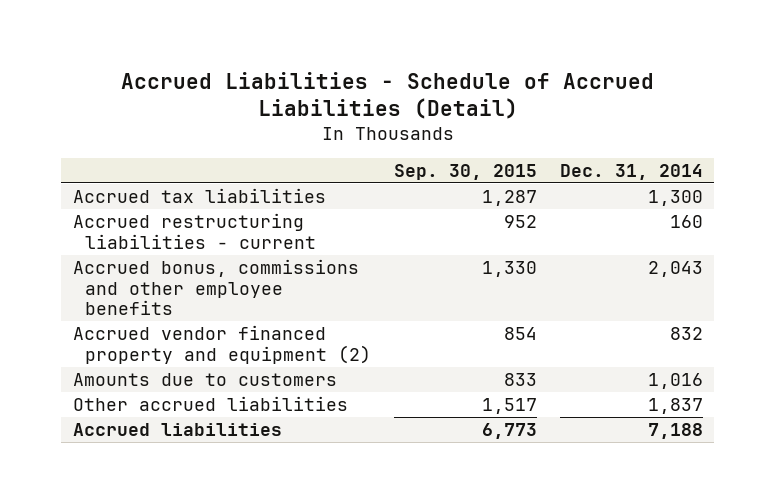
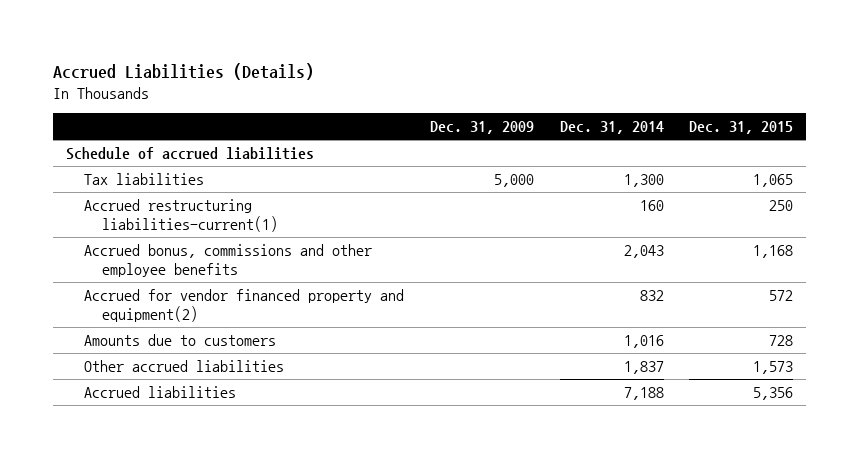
[120,71,654,120] Accrued Liabilities - Schedule of Accrued Liabilities (Detail) -> [53,63,315,81] Accrued Liabilities (Details)
[394,163,538,180] Sep. 30, 2015 -> none
none -> [429,120,534,134] Dec. 31, 2009
none -> [689,120,794,134] Dec. 31, 2015
none -> [66,146,315,160] Schedule of accrued liabilities
[72,187,326,203] Accrued tax liabilities -> [84,172,205,185] Tax liabilities
[72,212,317,249] Accrued restructuring liabilities - current -> [84,198,279,232] Accrued restructuring liabilities-current(1)
[72,324,372,364] Accrued vendor financed property and equipment (2) -> [84,288,405,322] Accrued for vendor financed property and equipment(2)

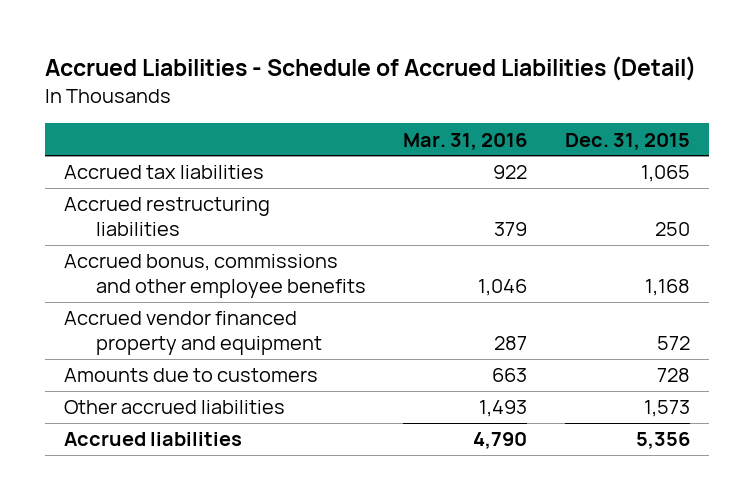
[53,63,315,81] Accrued Liabilities (Details) -> [44,55,696,81] Accrued Liabilities - Schedule of Accrued Liabilities (Detail)
[429,120,534,134] Dec. 31, 2009 -> none
[559,120,664,134] Dec. 31, 2014 -> none
none -> [403,132,528,150] Mar. 31, 2016
[66,146,315,160] Schedule of accrued liabilities -> none
[84,172,205,185] Tax liabilities -> [63,165,264,180] Accrued tax liabilities
[84,198,279,232] Accrued restructuring liabilities-current(1) -> [63,197,270,237] Accrued restructuring liabilities
[84,288,405,322] Accrued for vendor financed property and equipment(2) -> [63,311,322,356] Accrued vendor financed property and equipment

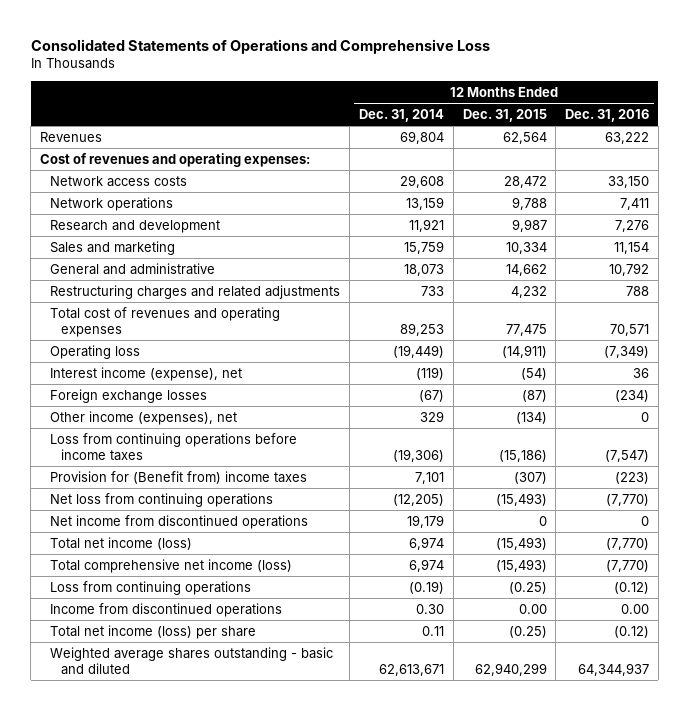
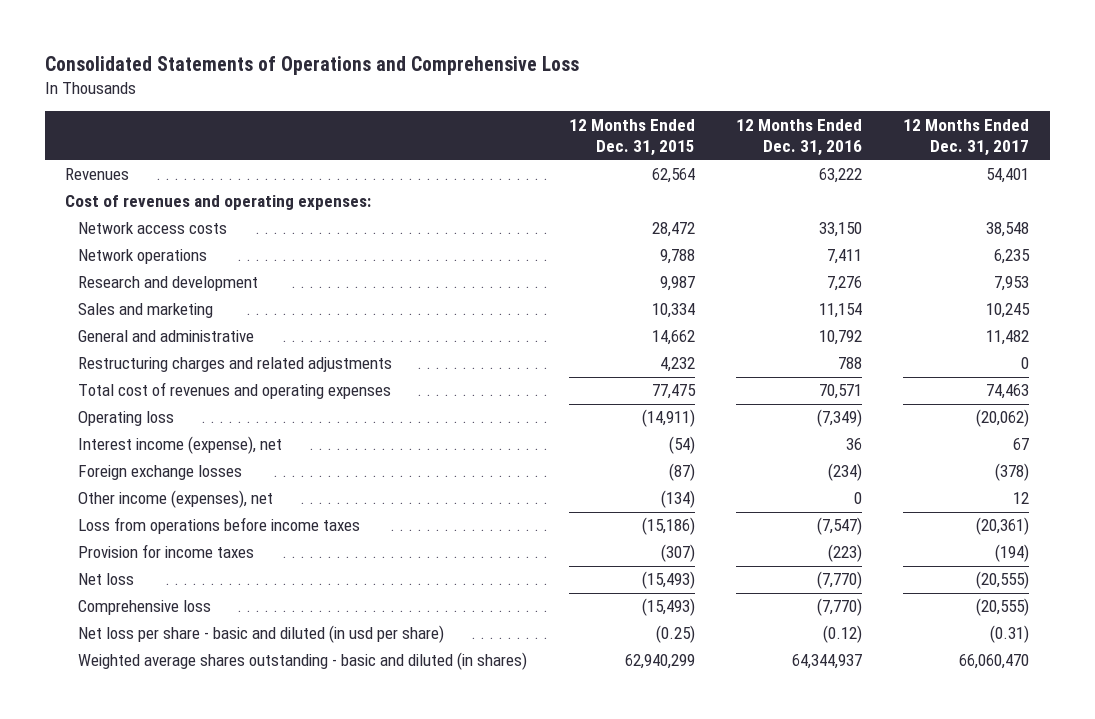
[359,108,445,122] Dec. 31, 2014 -> none
none -> [903,118,1030,157] 12 Months Ended Dec. 31, 2017
[50,492,274,507] Net loss from continuing operations -> none
[50,514,309,529] Net income from discontinued operations -> none
[50,602,283,617] Income from discontinued operations -> none
[50,624,257,639] Total net income (loss) per share -> none
[50,432,298,461] Loss from continuing operations before income taxes -> [78,517,361,535] Loss from operations before income taxes
[50,470,308,484] Provision for (Benefit from) income taxes -> [78,544,255,559] Provision for income taxes
[50,536,193,550] Total net income (loss) -> [78,573,135,586] Net loss
[50,558,293,573] Total comprehensive net income (loss) -> [78,600,212,616] Comprehensive loss
[50,580,252,595] Loss from continuing operations -> [78,625,445,644] Net loss per share - basic and diluted (in usd per share)
[50,646,334,675] Weighted average shares outstanding - basic and diluted -> [78,652,528,671] Weighted average shares outstanding - basic and diluted (in shares)

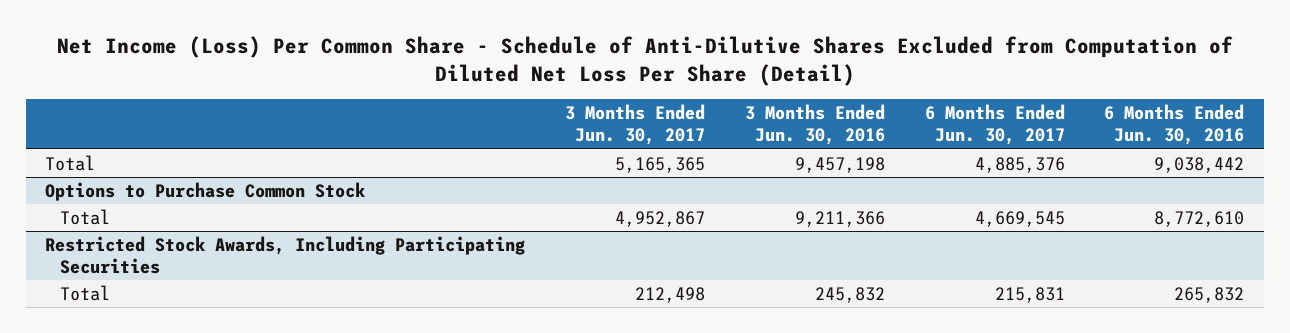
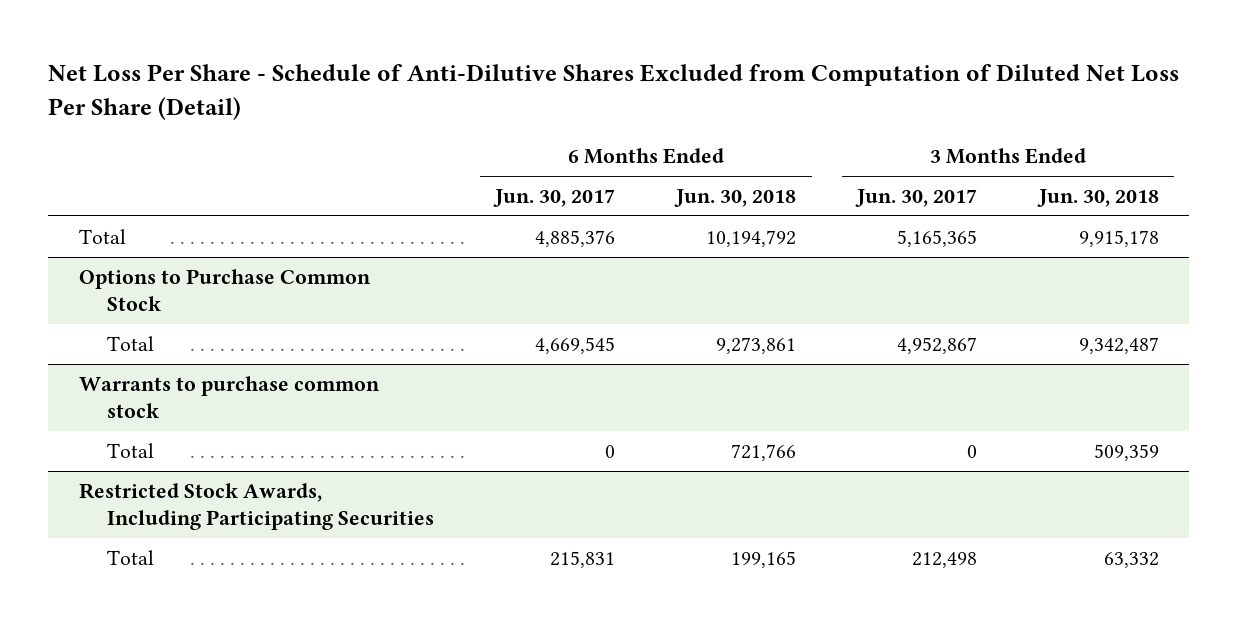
[56,36,1233,87] Net Income (Loss) Per Common Share - Schedule of Anti-Dilutive Shares Excluded from Computation of Diluted Net Loss Per Share (Detail) -> [48,64,1180,120] Net Loss Per Share - Schedule of Anti-Dilutive Shares Excluded from Computation of Diluted Net Loss Per Share (Detail)
[744,104,885,146] 3 Months Ended Jun. 30, 2016 -> none
[1104,104,1245,146] 6 Months Ended Jun. 30, 2016 -> none
none -> [674,188,797,207] Jun. 30, 2018
none -> [1036,188,1159,207] Jun. 30, 2018
none -> [78,375,380,418] Warrants to purchase common stock
none -> [106,442,154,458] Total

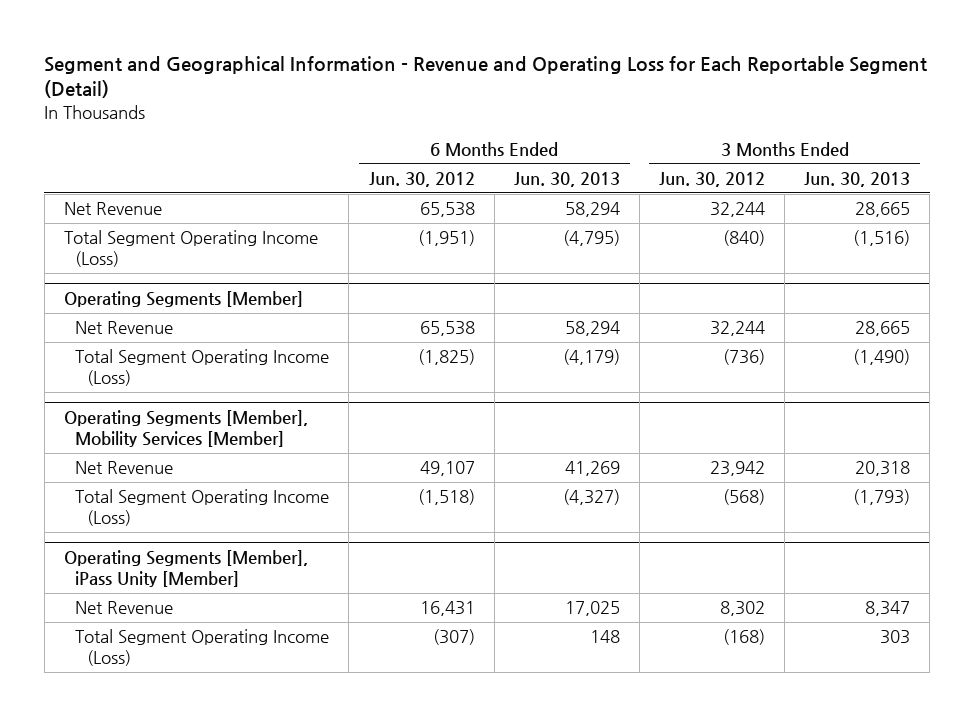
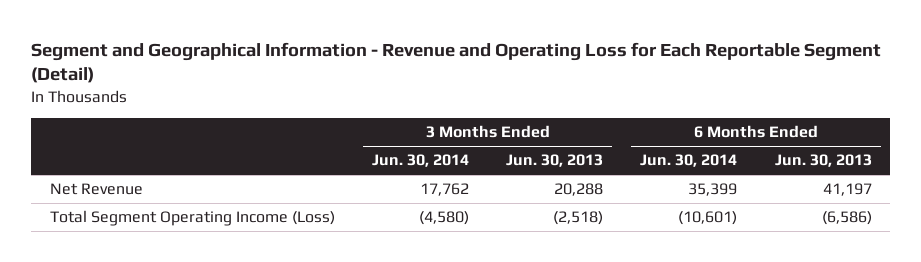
[368,171,475,187] Jun. 30, 2012 -> none
[659,171,766,187] Jun. 30, 2012 -> none
none -> [371,154,469,168] Jun. 30, 2014
none -> [640,154,738,168] Jun. 30, 2014
[63,290,303,307] Operating Segments [Member] -> none
[75,321,174,335] Net Revenue -> none
[75,349,330,387] Total Segment Operating Income (Loss) -> none
[63,409,308,447] Operating Segments [Member], Mobility Services [Member] -> none
[75,461,174,475] Net Revenue -> none
[75,489,330,527] Total Segment Operating Income (Loss) -> none
[63,549,308,587] Operating Segments [Member], iPass Unity [Member] -> none
[75,601,174,615] Net Revenue -> none
[75,629,330,667] Total Segment Operating Income (Loss) -> none
[564,202,620,218] 58,294 -> [822,183,872,197] 41,197
[855,202,911,218] 28,665 -> [554,183,604,197] 20,288
[562,230,620,247] (4,795) -> [821,211,872,226] (6,586)
[853,230,911,247] (1,516) -> [553,211,604,226] (2,518)

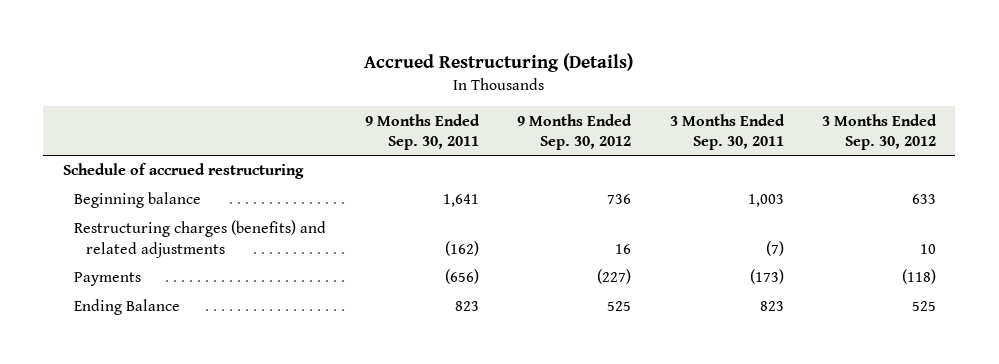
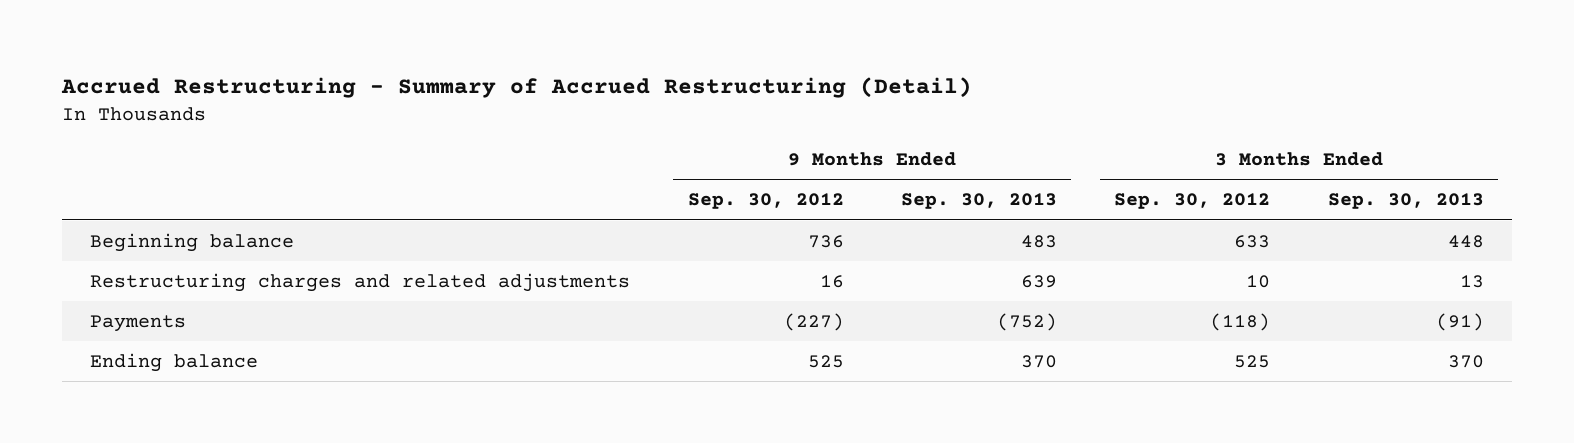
[364,53,634,73] Accrued Restructuring (Details) -> [60,76,972,98] Accrued Restructuring - Summary of Accrued Restructuring (Detail)
[364,113,480,150] 9 Months Ended Sep. 30, 2011 -> none
[669,113,785,150] 3 Months Ended Sep. 30, 2011 -> none
none -> [901,193,1058,210] Sep. 30, 2013
none -> [1327,193,1484,210] Sep. 30, 2013
[62,163,304,180] Schedule of accrued restructuring -> none
[74,220,327,258] Restructuring charges (benefits) and related adjustments -> [90,272,631,292] Restructuring charges and related adjustments
[74,299,181,316] Ending Balance -> [90,352,259,372] Ending balance

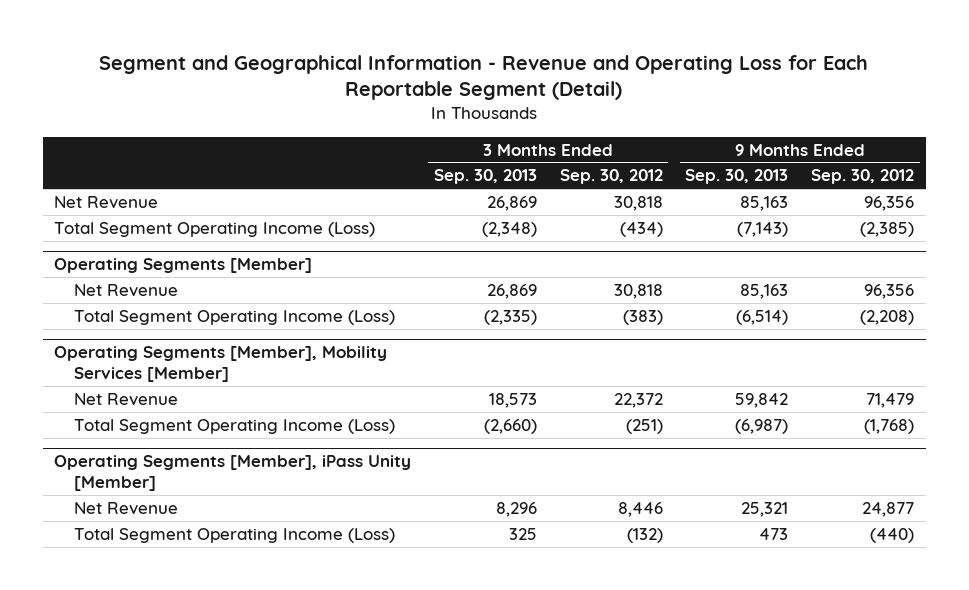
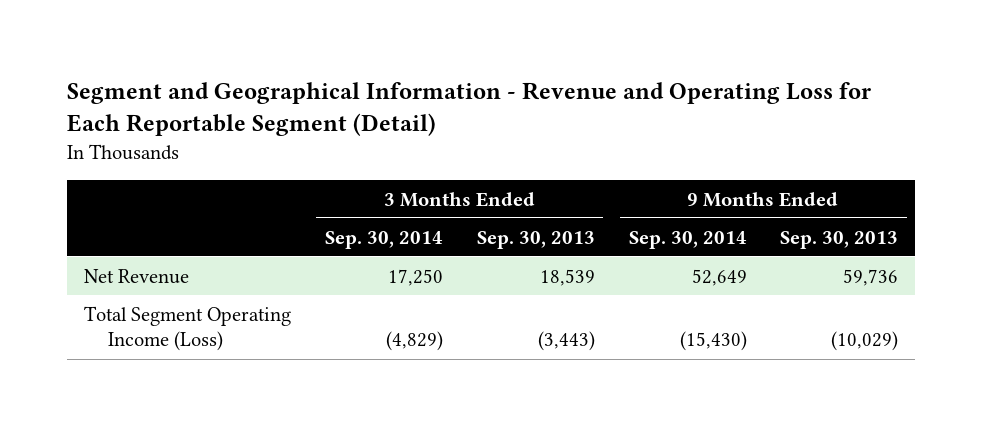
[559,169,663,185] Sep. 30, 2012 -> none
[811,169,915,185] Sep. 30, 2012 -> none
none -> [324,230,443,249] Sep. 30, 2014
none -> [628,230,747,249] Sep. 30, 2014
[54,258,313,274] Operating Segments [Member] -> none
[74,283,179,297] Net Revenue -> none
[74,309,396,325] Total Segment Operating Income (Loss) -> none
[54,346,388,383] Operating Segments [Member], Mobility Services [Member] -> none
[74,392,179,406] Net Revenue -> none
[74,418,396,434] Total Segment Operating Income (Loss) -> none
[54,455,412,492] Operating Segments [Member], iPass Unity [Member] -> none
[74,501,179,515] Net Revenue -> none
[74,527,396,543] Total Segment Operating Income (Loss) -> none
[487,195,538,211] 26,869 -> [539,268,595,286] 18,539
[740,195,789,211] 85,163 -> [843,268,899,286] 59,736
[482,221,538,237] (2,348) -> [537,331,595,352] (3,443)
[737,221,789,237] (7,143) -> [831,331,899,352] (10,029)

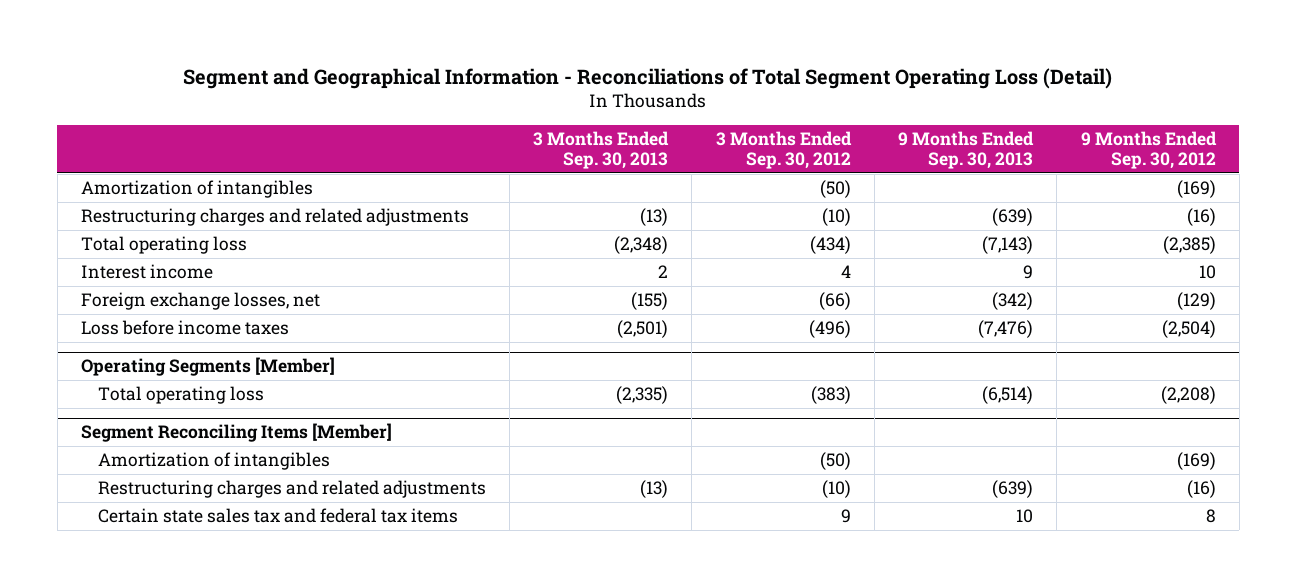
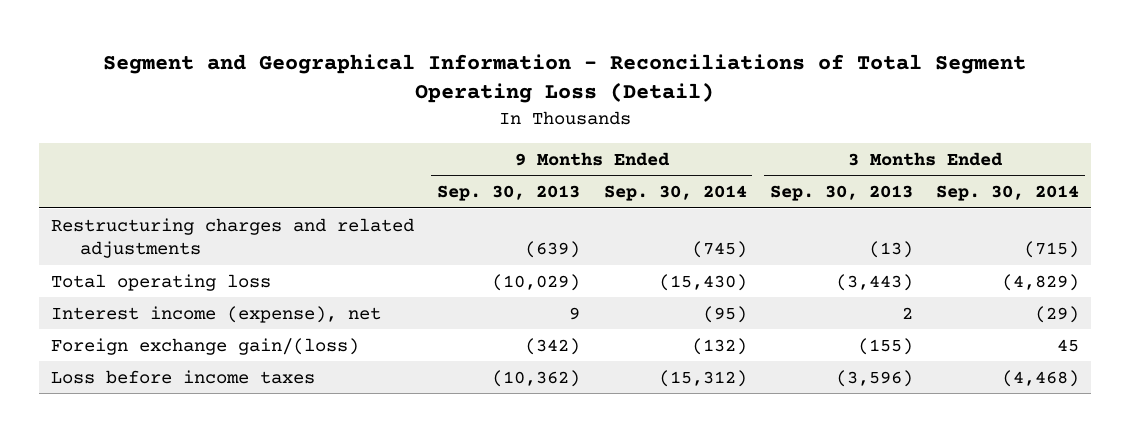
[715,130,852,170] 3 Months Ended Sep. 30, 2012 -> none
[1080,130,1217,170] 9 Months Ended Sep. 30, 2012 -> none
none -> [603,185,747,202] Sep. 30, 2014
none -> [936,185,1080,202] Sep. 30, 2014
[80,180,313,199] Amortization of intangibles -> none
[80,357,335,377] Operating Segments [Member] -> none
[97,386,264,405] Total operating loss -> none
[80,423,392,443] Segment Reconciling Items [Member] -> none
[97,452,330,471] Amortization of intangibles -> none
[97,480,486,499] Restructuring charges and related adjustments -> none
[97,508,458,524] Certain state sales tax and federal tax items -> none
[614,236,669,255] (2,348) -> [836,273,914,291] (3,443)
[982,236,1034,255] (7,143) -> [492,273,581,291] (10,029)
[80,264,213,280] Interest income -> [50,305,381,323] Interest income (expense), net
[80,292,320,311] Foreign exchange losses, net -> [50,337,359,355] Foreign exchange gain/(loss)
[617,320,669,339] (2,501) -> [836,369,914,387] (3,596)
[978,320,1034,339] (7,476) -> [492,369,581,387] (10,362)

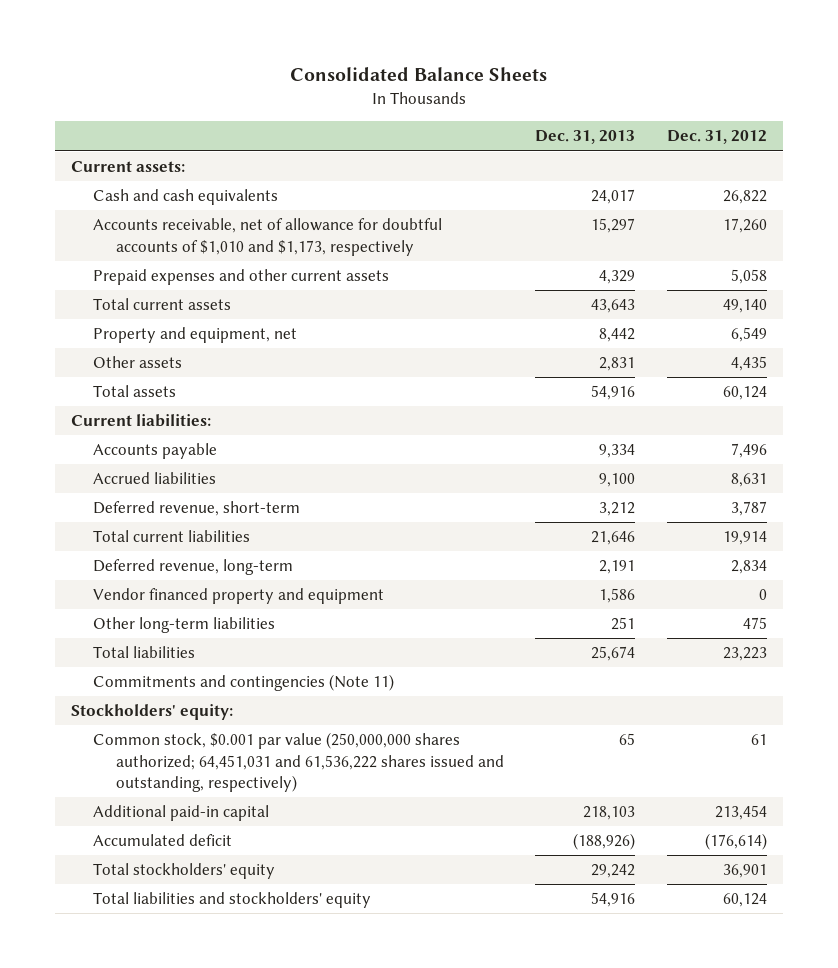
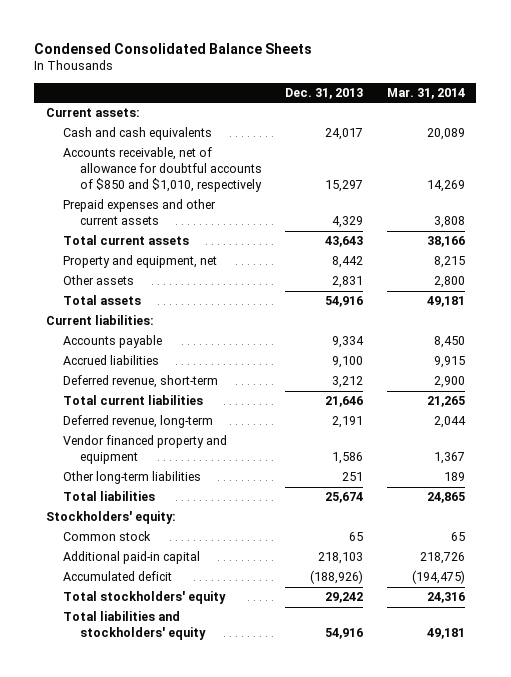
[289,67,547,82] Consolidated Balance Sheets -> [34,42,313,54] Condensed Consolidated Balance Sheets
[667,130,768,145] Dec. 31, 2012 -> none
none -> [386,87,465,99] Mar. 31, 2014
[93,218,443,256] Accounts receivable, net of allowance for doubtful accounts of $1,010 and $1,173, respectively -> [62,147,262,193] Accounts receivable, net of allowance for doubtful accounts of $850 and $1,010, respectively
[93,674,395,692] Commitments and contingencies (Note 11) -> none
[93,732,504,793] Common stock, $0.001 par value (250,000,000 shares authorized; 64,451,031 and 61,536,222 shares issued and outstanding, respectively) -> [62,531,151,542] Common stock

